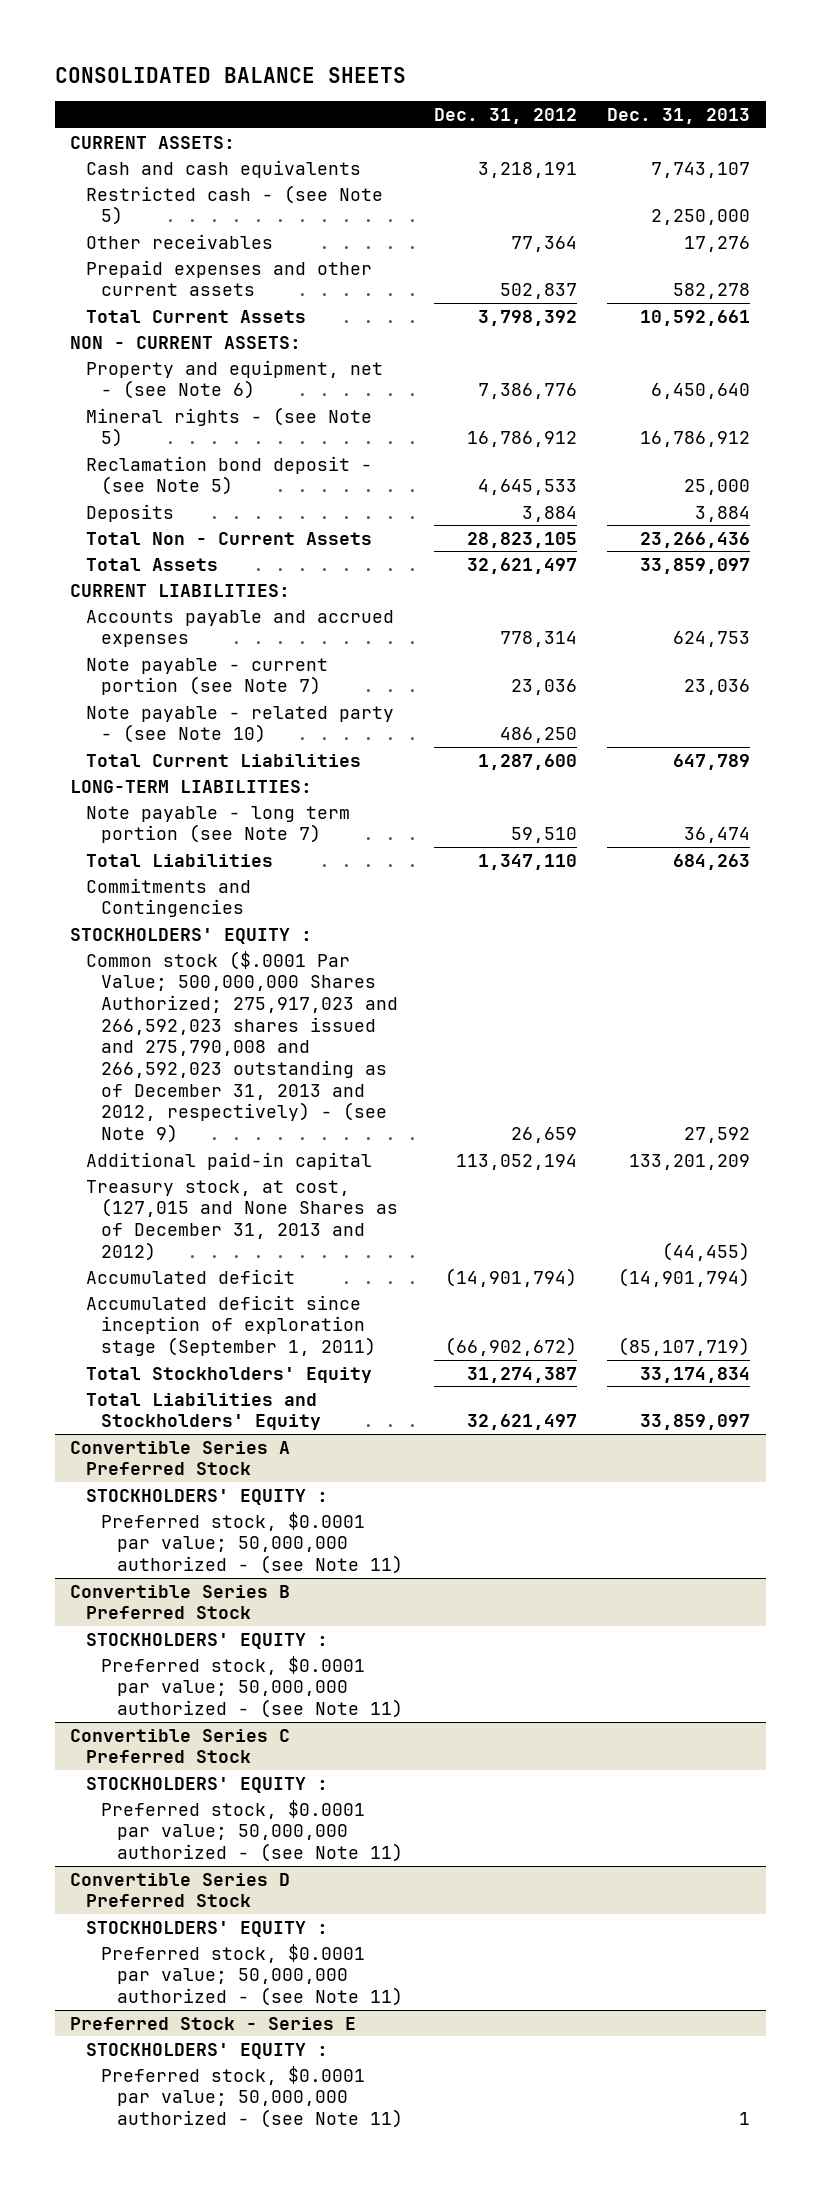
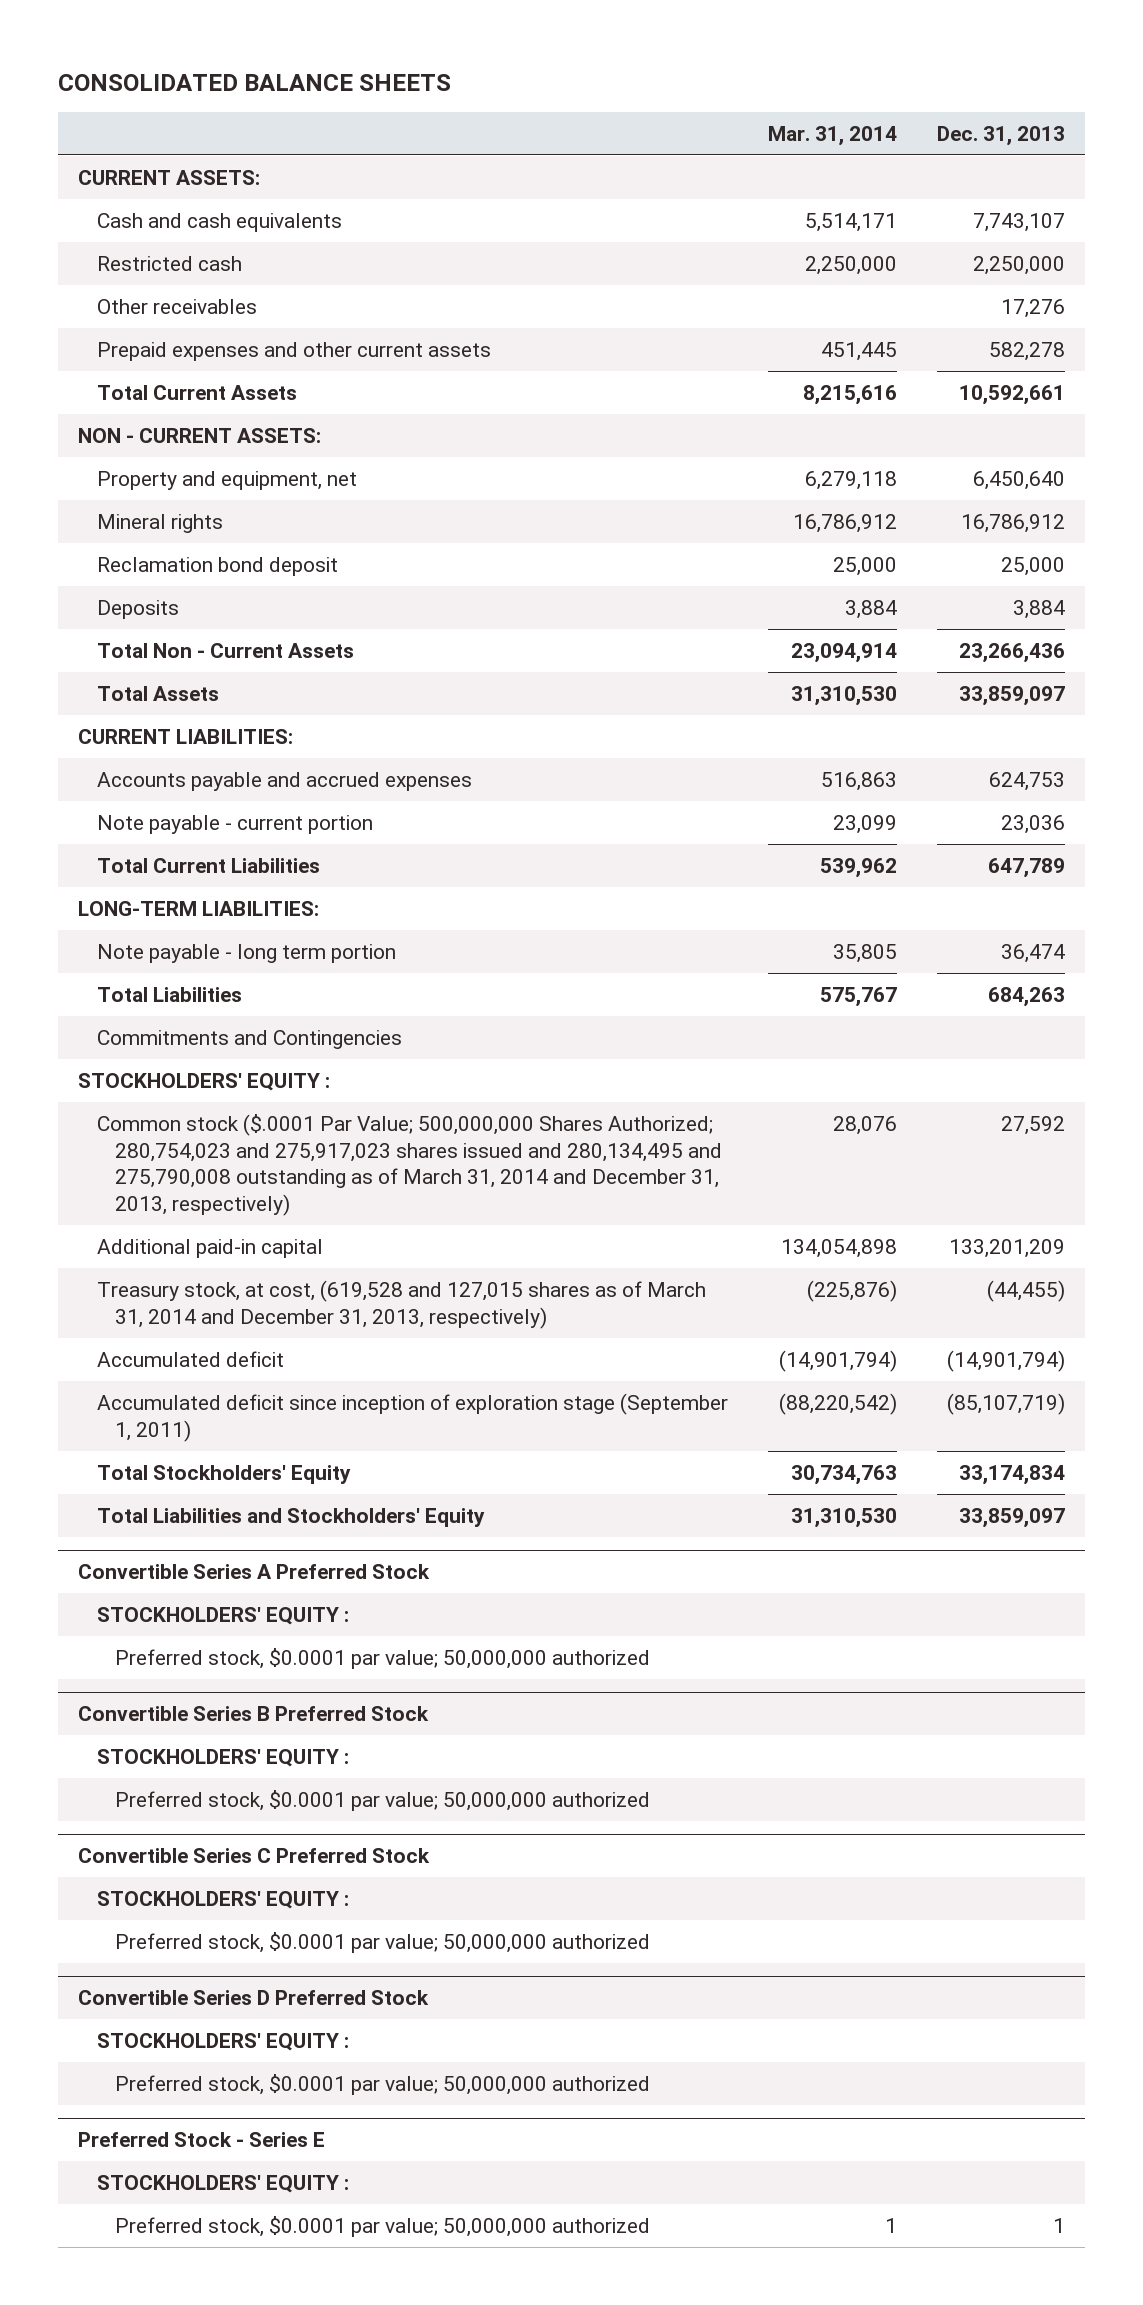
[433,108,577,125] Dec. 31, 2012 -> none
none -> [767,125,897,146] Mar. 31, 2014
[85,184,383,226] Restricted cash - (see Note 5) -> [96,255,242,271] Restricted cash
[85,359,383,400] Property and equipment, net - (see Note 6) -> [96,470,357,490] Property and equipment, net
[85,406,372,448] Mineral rights - (see Note 5) -> [96,513,223,533] Mineral rights
[85,455,372,496] Reclamation bond deposit - (see Note 5) -> [96,556,338,576] Reclamation bond deposit
[85,705,394,744] Note payable - related party - (see Note 10) -> none
[85,657,328,696] Note payable - current portion (see Note 7) -> [96,814,373,834] Note payable - current portion
[85,805,350,844] Note payable - long term portion (see Note 7) -> [96,943,396,963] Note payable - long term portion
[85,950,399,1144] Common stock ($.0001 Par Value; 500,000,000 Shares Authorized; 275,917,023 and 266,592,023 shares issued and 275,790,008 and 266,592,023 outstanding as of December 31, 2013 and 2012, respectively) - (see Note 9) -> [96,1113,723,1217] Common stock ($.0001 Par Value; 500,000,000 Shares Authorized; 280,754,023 and 275,917,023 shares issued and 280,134,495 and 275,790,008 outstanding as of March 31, 2014 and December 31, 2013, respectively)
[85,1179,399,1261] Treasury stock, at cost, (127,015 and None Shares as of December 31, 2013 and 2012) -> [96,1279,706,1329] Treasury stock, at cost, (619,528 and 127,015 shares as of March 31, 2014 and December 31, 2013, respectively)
[101,1511,404,1575] Preferred stock, $0.0001 par value; 50,000,000 authorized - (see Note 11) -> [115,1647,651,1669] Preferred stock, $0.0001 par value; 50,000,000 authorized
[101,1655,404,1719] Preferred stock, $0.0001 par value; 50,000,000 authorized - (see Note 11) -> [115,1789,651,1811] Preferred stock, $0.0001 par value; 50,000,000 authorized
[101,1799,404,1863] Preferred stock, $0.0001 par value; 50,000,000 authorized - (see Note 11) -> [115,1931,651,1953] Preferred stock, $0.0001 par value; 50,000,000 authorized
[101,1943,404,2007] Preferred stock, $0.0001 par value; 50,000,000 authorized - (see Note 11) -> [115,2073,651,2095] Preferred stock, $0.0001 par value; 50,000,000 authorized
[101,2065,404,2129] Preferred stock, $0.0001 par value; 50,000,000 authorized - (see Note 11) -> [115,2215,651,2237] Preferred stock, $0.0001 par value; 50,000,000 authorized

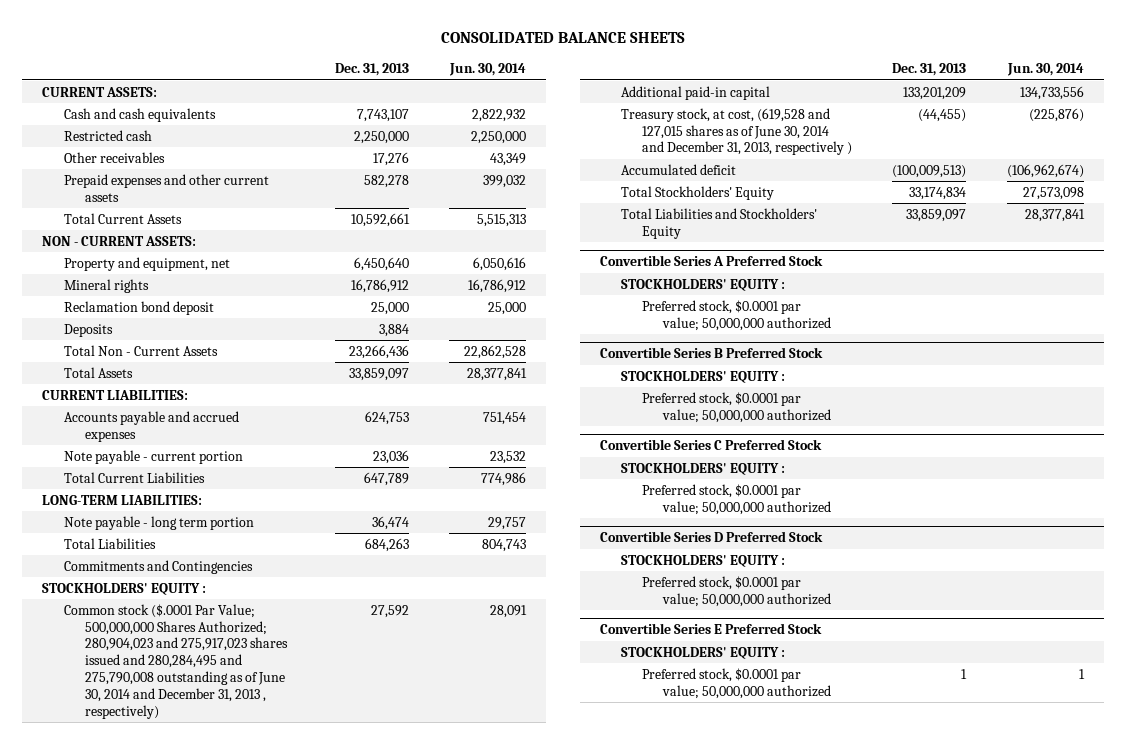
[767,125,897,146] Mar. 31, 2014 -> none
none -> [448,62,526,76] Jun. 30, 2014
[96,1113,723,1217] Common stock ($.0001 Par Value; 500,000,000 Shares Authorized; 280,754,023 and 275,917,023 shares issued and 280,134,495 and 275,790,008 outstanding as of March 31, 2014 and December 31, 2013, respectively) -> [63,603,288,719] Common stock ($.0001 Par Value; 500,000,000 Shares Authorized; 280,904,023 and 275,917,023 shares issued and 280,284,495 and 275,790,008 outstanding as of June 30, 2014 and December 31, 2013 , respectively)
[96,1392,728,1442] Accumulated deficit since inception of exploration stage (September 1, 2011) -> none
[96,1279,706,1329] Treasury stock, at cost, (619,528 and 127,015 shares as of March 31, 2014 and December 31, 2013, respectively) -> [621,107,853,156] Treasury stock, at cost, (619,528 and 127,015 shares as of June 30, 2014 and December 31, 2013, respectively )
[946,1349,1065,1372] (14,901,794) -> [892,164,967,178] (100,009,513)
[78,2132,326,2148] Preferred Stock - Series E -> [600,623,823,635] Convertible Series E Preferred Stock

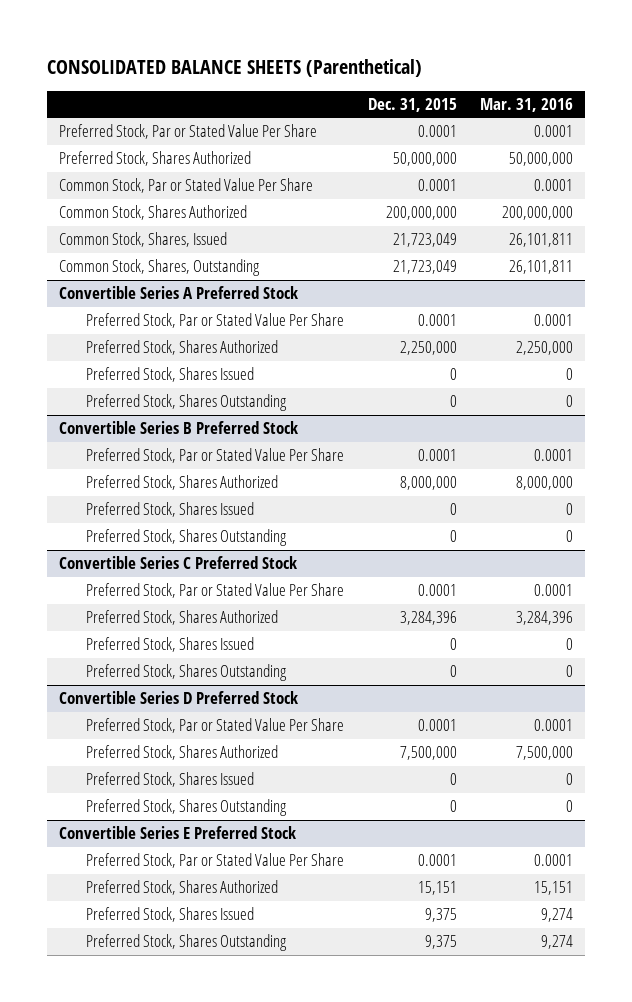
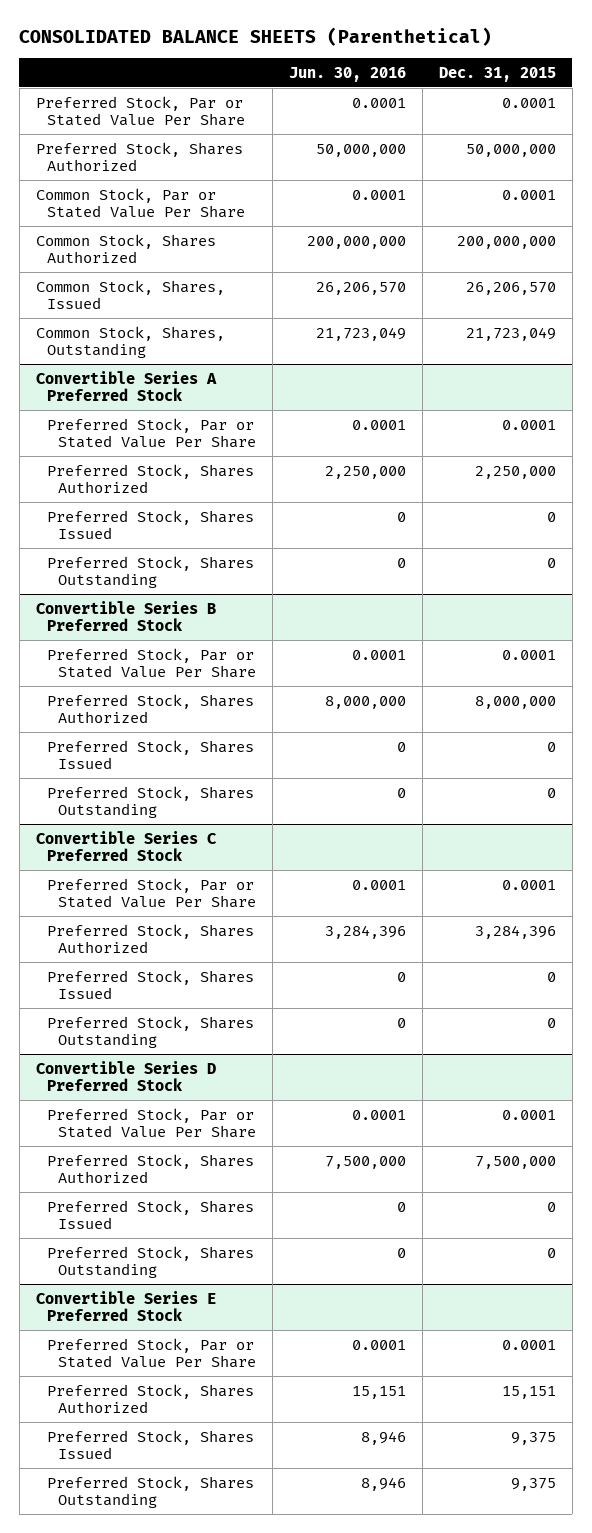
[480,98,574,113] Mar. 31, 2016 -> none
none -> [288,66,406,82] Jun. 30, 2016
[392,233,457,248] 21,723,049 -> [465,281,556,295] 26,206,570

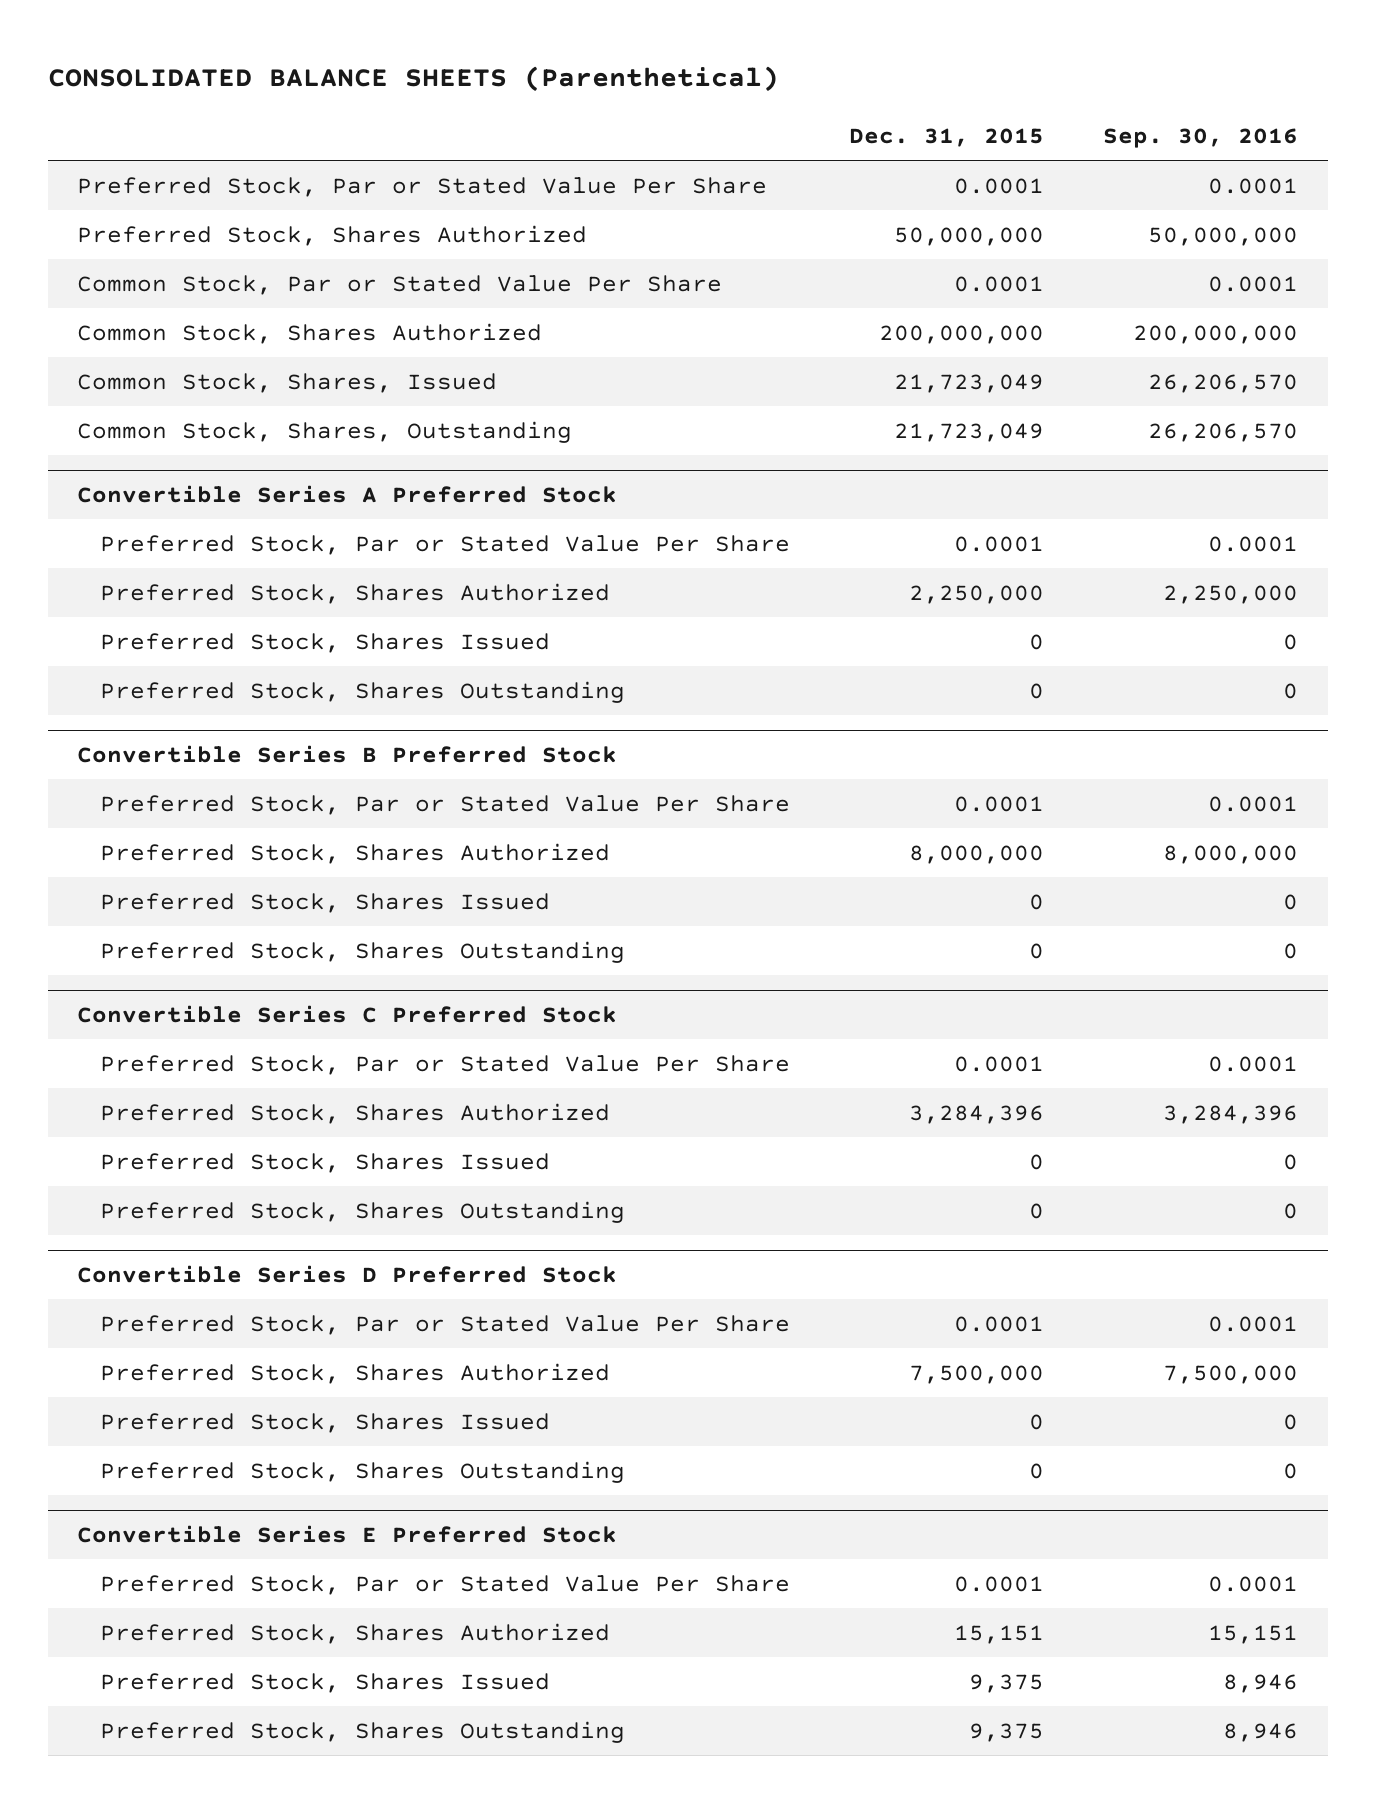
[288,66,406,82] Jun. 30, 2016 -> none
none -> [1102,127,1298,148] Sep. 30, 2016
[465,281,556,295] 26,206,570 -> [893,373,1044,393] 21,723,049

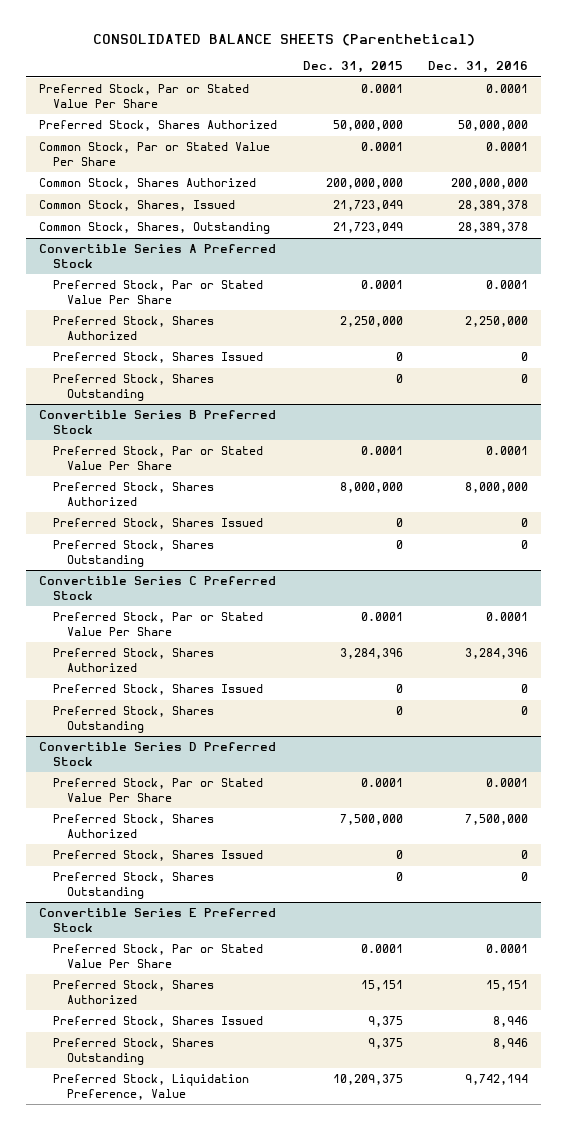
[1102,127,1298,148] Sep. 30, 2016 -> none
none -> [428,61,529,74] Dec. 31, 2016
none -> [52,1074,249,1100] Preferred Stock, Liquidation Preference, Value

